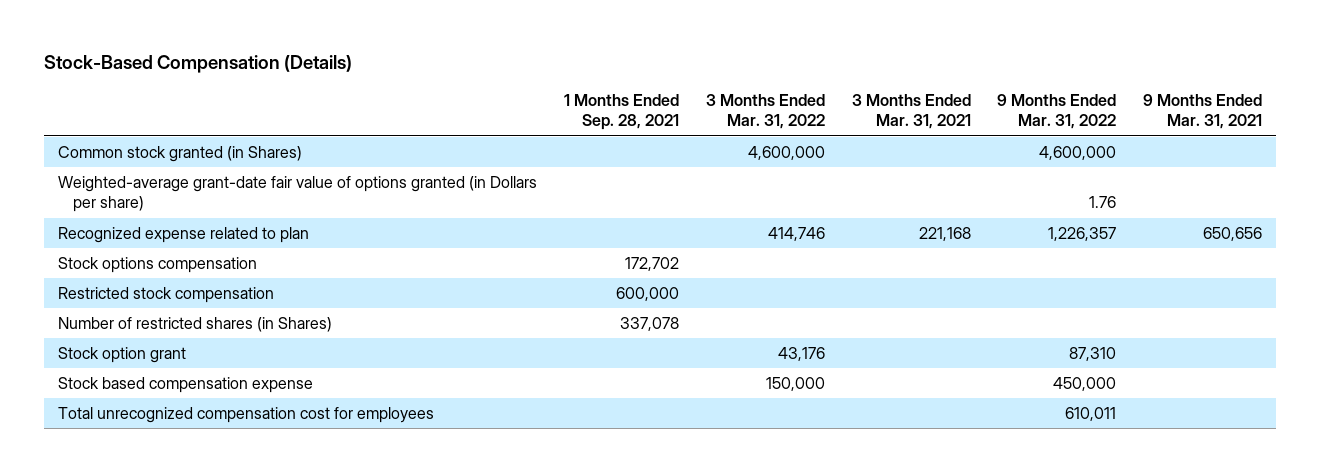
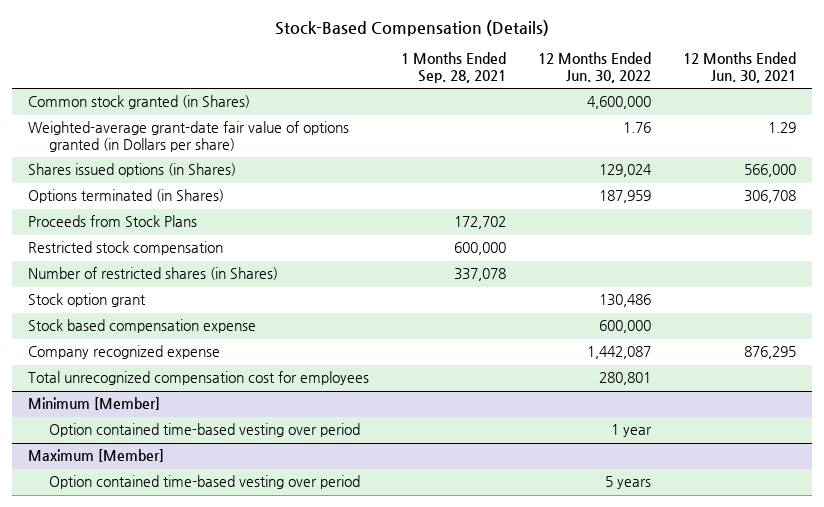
[705,94,825,130] 3 Months Ended Mar. 31, 2022 -> none
[851,94,971,130] 3 Months Ended Mar. 31, 2021 -> none
[997,94,1117,130] 9 Months Ended Mar. 31, 2022 -> none
[1143,94,1263,130] 9 Months Ended Mar. 31, 2021 -> none
none -> [537,52,651,84] 12 Months Ended Jun. 30, 2022
none -> [682,52,796,84] 12 Months Ended Jun. 30, 2021
[57,227,309,244] Recognized expense related to plan -> none
none -> [27,163,236,178] Shares issued options (in Shares)
none -> [27,189,224,204] Options terminated (in Shares)
[57,257,257,274] Stock options compensation -> [27,215,197,228] Proceeds from Stock Plans
none -> [27,345,220,360] Company recognized expense
none -> [27,397,160,411] Minimum [Member]
none -> [49,423,361,438] Option contained time-based vesting over period
none -> [27,449,164,463] Maximum [Member]
none -> [49,475,361,490] Option contained time-based vesting over period

